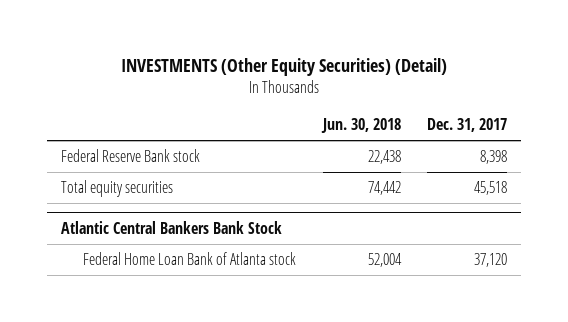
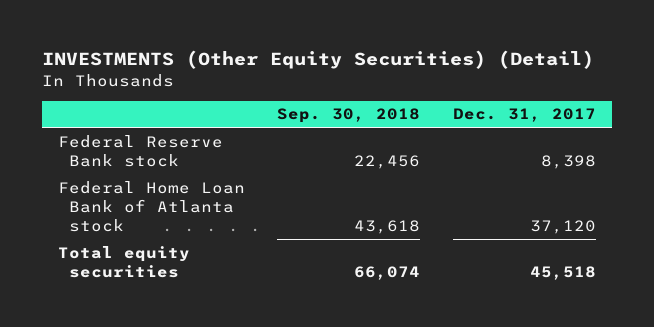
[320,118,401,134] Jun. 30, 2018 -> none
none -> [277,108,421,124] Sep. 30, 2018
[60,220,282,234] Atlantic Central Bankers Bank Stock -> none
[60,180,173,198] Total equity securities -> [57,245,190,278] Total equity securities

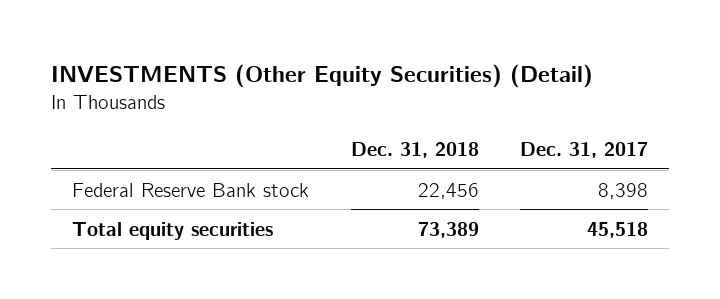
[277,108,421,124] Sep. 30, 2018 -> none
none -> [350,141,479,158] Dec. 31, 2018
[57,180,245,233] Federal Home Loan Bank of Atlanta stock -> none

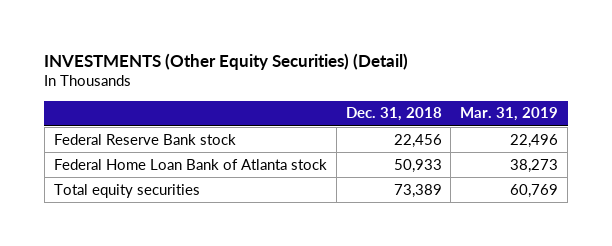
[520,141,649,158] Dec. 31, 2017 -> none
none -> [460,107,559,122] Mar. 31, 2019
none -> [53,158,327,170] Federal Home Loan Bank of Atlanta stock

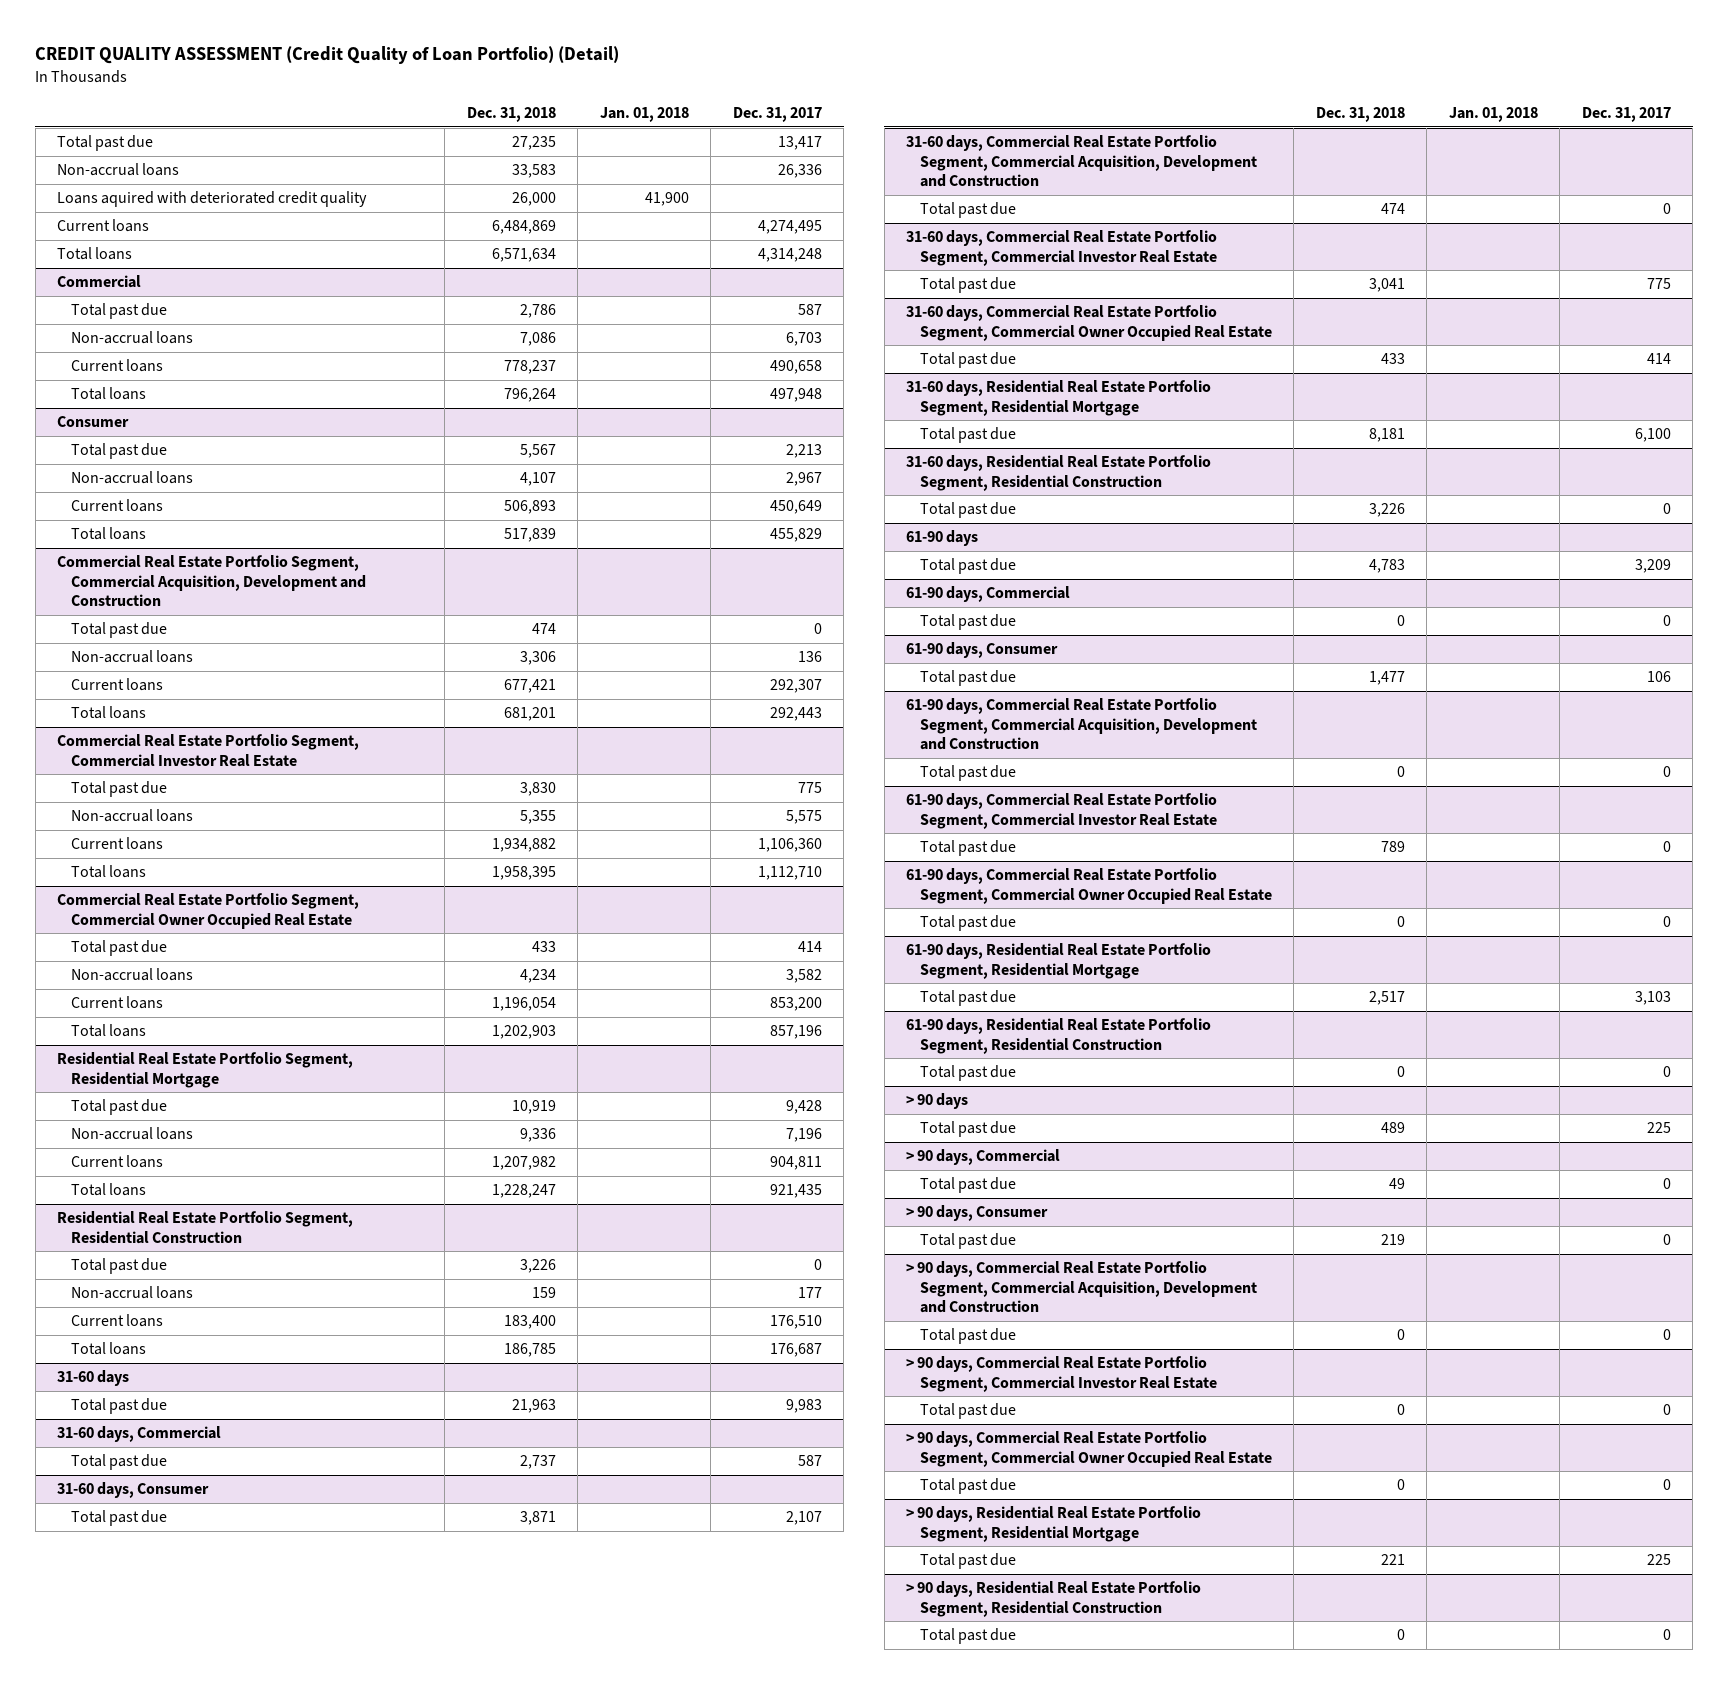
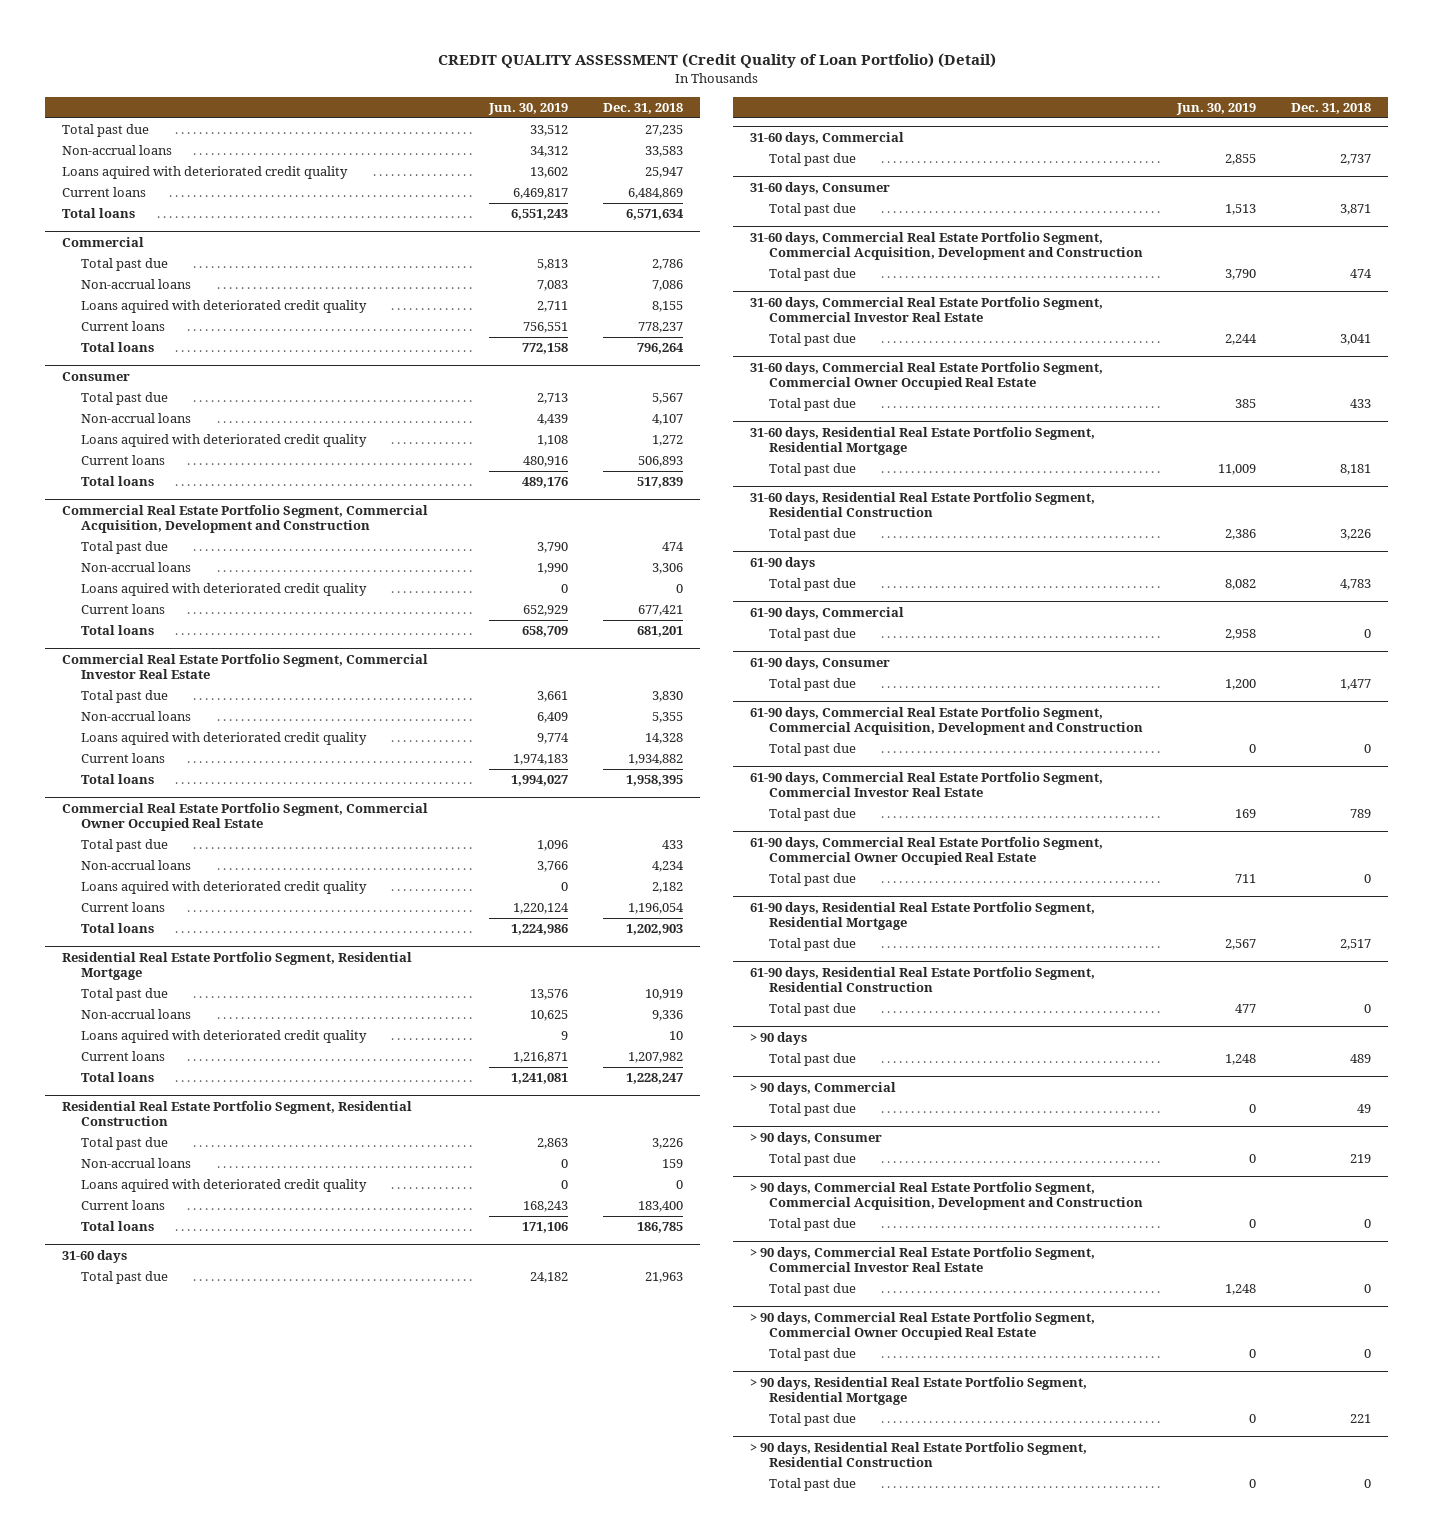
[599,107,689,123] Jan. 01, 2018 -> none
[732,107,822,123] Dec. 31, 2017 -> none
none -> [488,103,569,116] Jun. 30, 2019
[511,192,556,207] 26,000 -> [644,167,683,179] 25,947
none -> [80,300,367,314] Loans aquired with deteriorated credit quality
none -> [80,434,367,448] Loans aquired with deteriorated credit quality
none -> [80,583,367,597] Loans aquired with deteriorated credit quality
none -> [80,732,367,746] Loans aquired with deteriorated credit quality
none -> [80,881,367,895] Loans aquired with deteriorated credit quality
none -> [80,1030,367,1044] Loans aquired with deteriorated credit quality
none -> [80,1179,367,1193] Loans aquired with deteriorated credit quality

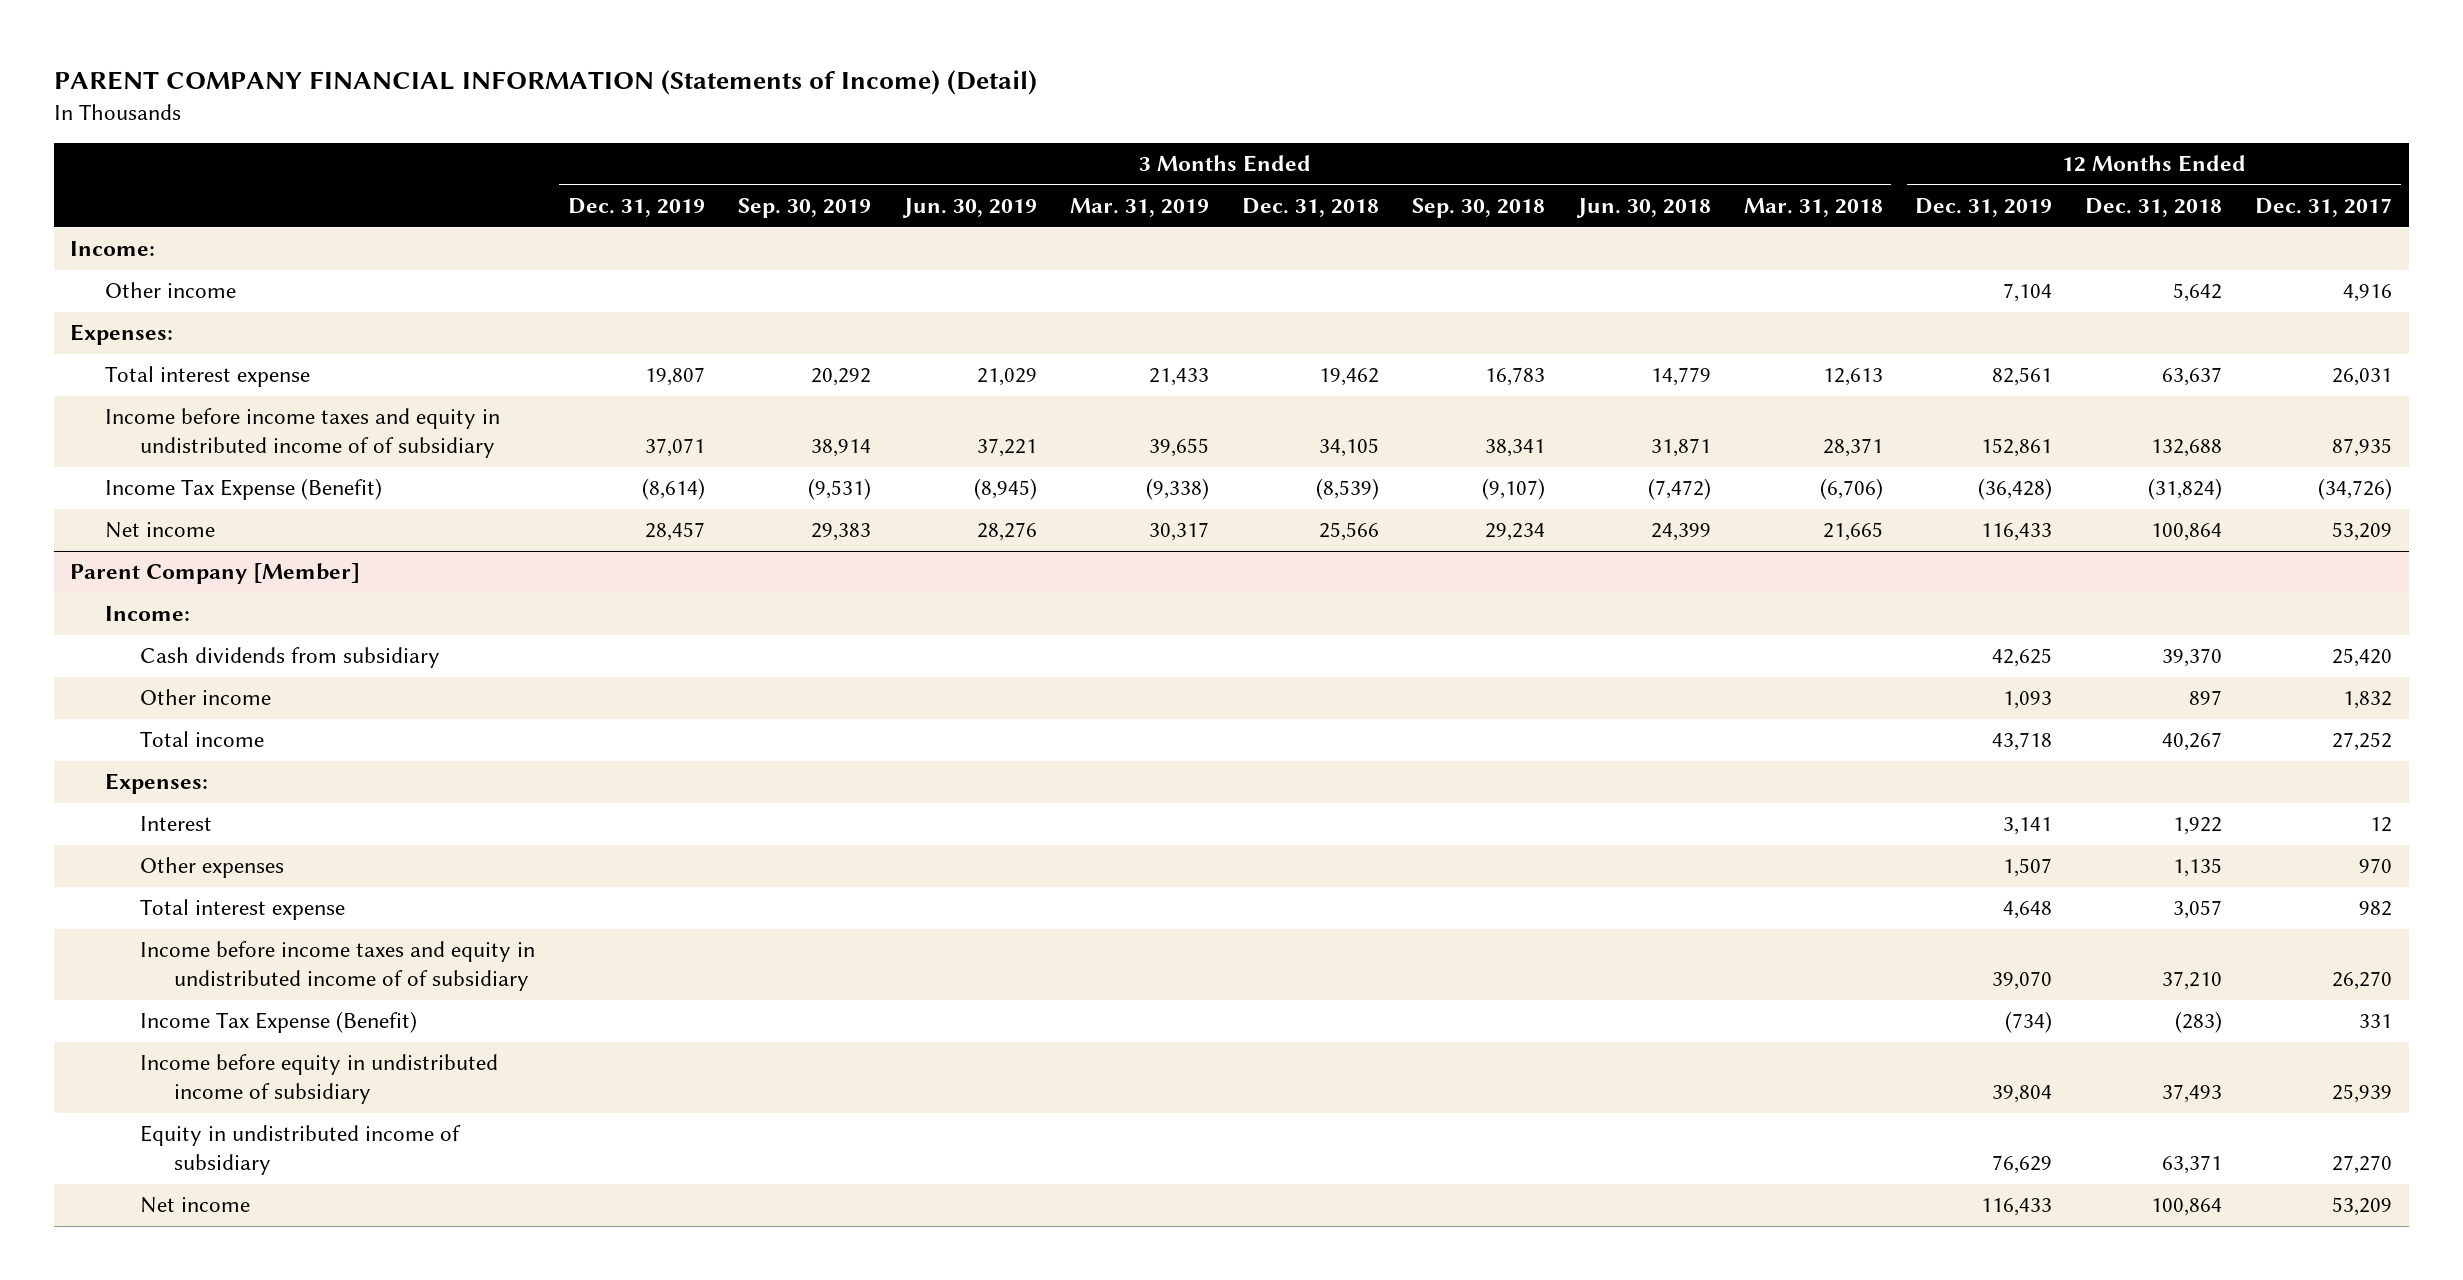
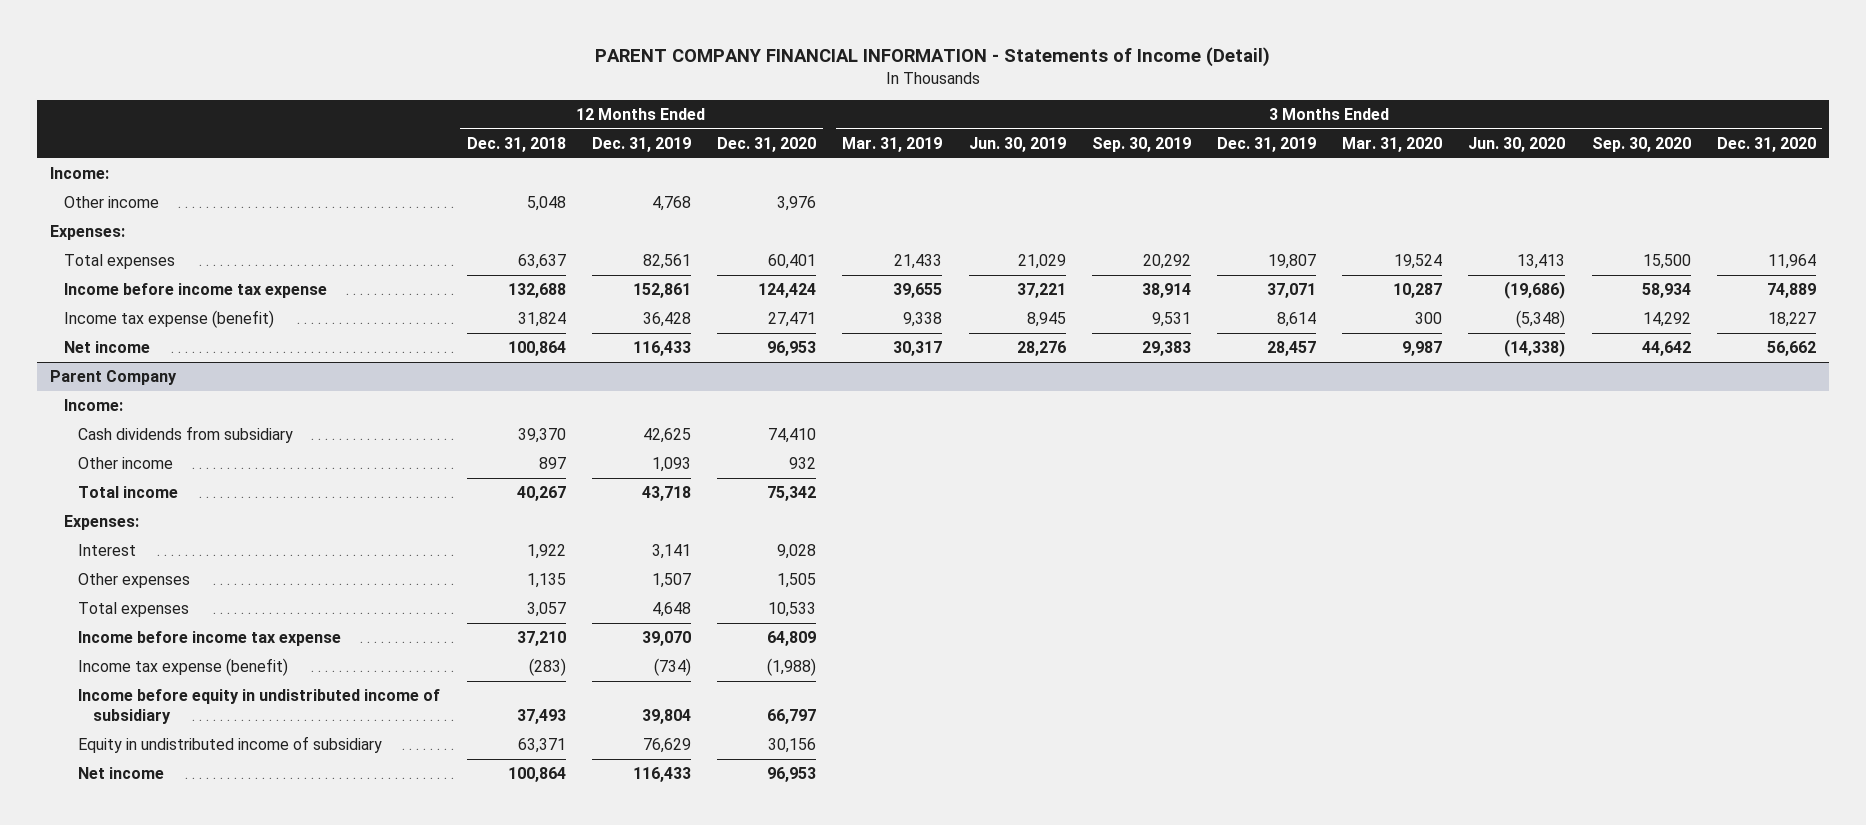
[53,70,1037,96] PARENT COMPANY FINANCIAL INFORMATION (Statements of Income) (Detail) -> [594,46,1270,67] PARENT COMPANY FINANCIAL INFORMATION - Statements of Income (Detail)
[1241,198,1379,218] Dec. 31, 2018 -> none
[1411,198,1545,219] Sep. 30, 2018 -> none
[1575,198,1711,219] Jun. 30, 2018 -> none
[1743,198,1883,218] Mar. 31, 2018 -> none
[2255,198,2393,218] Dec. 31, 2017 -> none
none -> [717,136,817,152] Dec. 31, 2020
none -> [1342,136,1443,152] Mar. 31, 2020
none -> [1468,136,1566,152] Jun. 30, 2020
none -> [1591,136,1691,152] Sep. 30, 2020
none -> [1716,136,1816,152] Dec. 31, 2020
[2003,283,2053,303] 7,104 -> [651,196,691,212] 4,768
[2173,283,2223,303] 5,642 -> [526,196,566,212] 5,048
[105,366,311,388] Total interest expense -> [64,254,176,270] Total expenses
[105,408,501,459] Income before income taxes and equity in undistributed income of of subsidiary -> [64,283,328,299] Income before income tax expense
[105,478,383,501] Income Tax Expense (Benefit) -> [64,310,275,329] Income tax expense (benefit)
[641,478,705,501] (8,614) -> [1276,312,1316,328] 8,614
[807,478,871,501] (9,531) -> [1151,312,1191,328] 9,531
[973,478,1037,501] (8,945) -> [1026,312,1066,328] 8,945
[1145,478,1209,501] (9,338) -> [903,312,943,328] 9,338
[1978,478,2053,501] (36,428) -> [642,312,691,328] 36,428
[2148,478,2223,501] (31,824) -> [517,312,566,328] 31,824
[70,563,361,585] Parent Company [Member] -> [50,370,178,386] Parent Company
[139,899,345,921] Total interest expense -> [78,602,190,618] Total expenses
[139,941,535,992] Income before income taxes and equity in undistributed income of of subsidiary -> [78,631,342,647] Income before income tax expense
[139,1011,417,1034] Income Tax Expense (Benefit) -> [78,658,289,677] Income tax expense (benefit)

